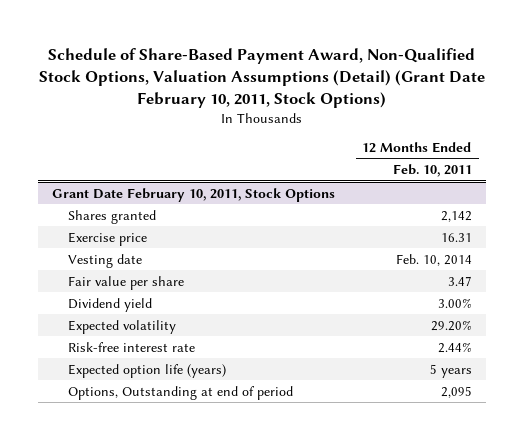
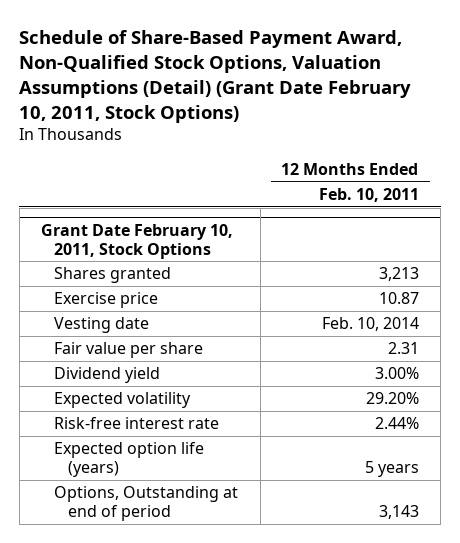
[440,210,472,222] 2,142 -> [378,267,419,282] 3,213
[440,232,472,242] 16.31 -> [378,292,419,305] 10.87
[447,275,472,286] 3.47 -> [387,342,419,355] 2.31
[440,385,472,398] 2,095 -> [378,505,419,520] 3,143

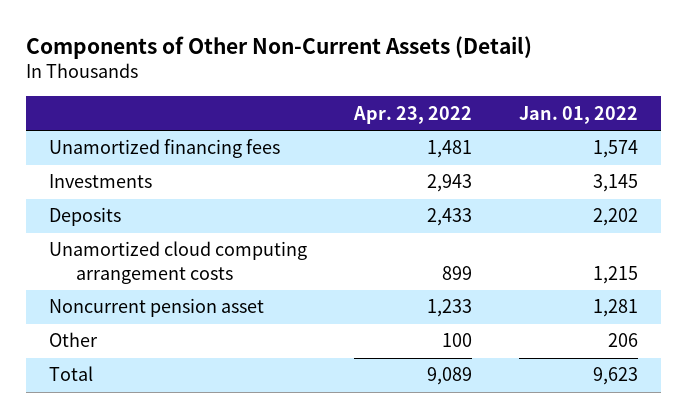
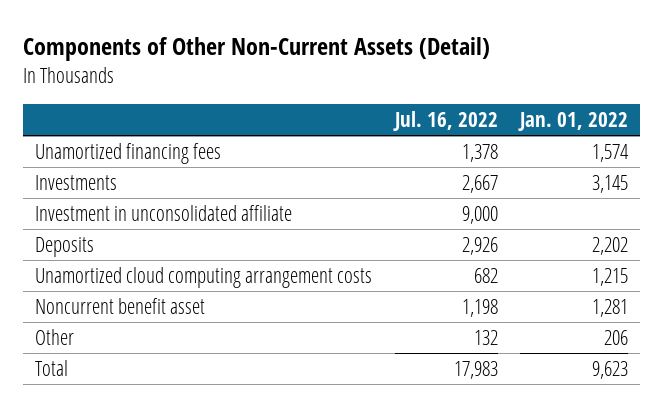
[352,105,472,124] Apr. 23, 2022 -> none
none -> [392,110,498,131] Jul. 16, 2022
none -> [34,205,292,222] Investment in unconsolidated affiliate
[49,298,265,318] Noncurrent pension asset -> [34,298,205,315] Noncurrent benefit asset

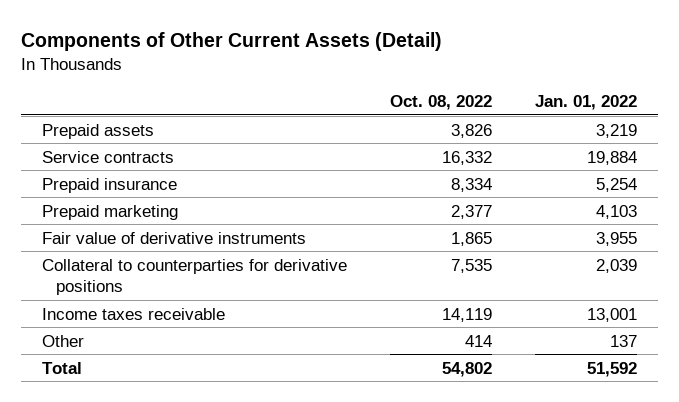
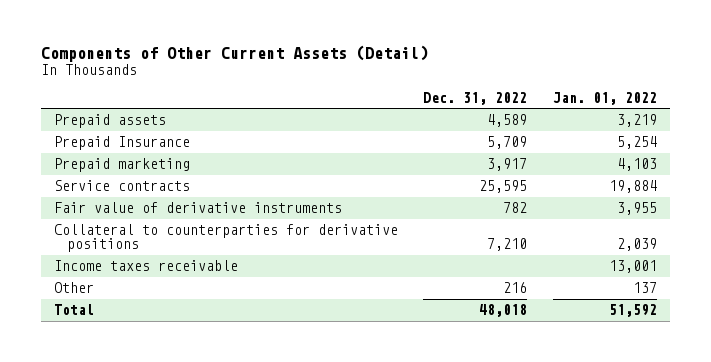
[389,94,492,110] Oct. 08, 2022 -> none
none -> [423,91,528,105] Dec. 31, 2022
[41,177,177,193] Prepaid insurance -> [53,136,190,151] Prepaid Insurance
[41,150,174,163] Service contracts -> [53,180,190,192] Service contracts

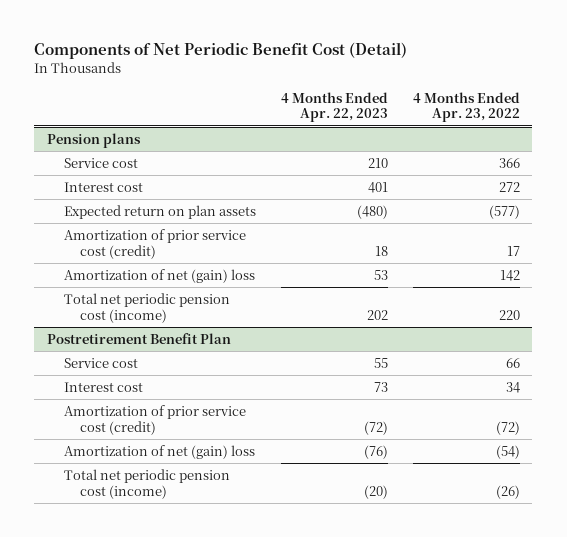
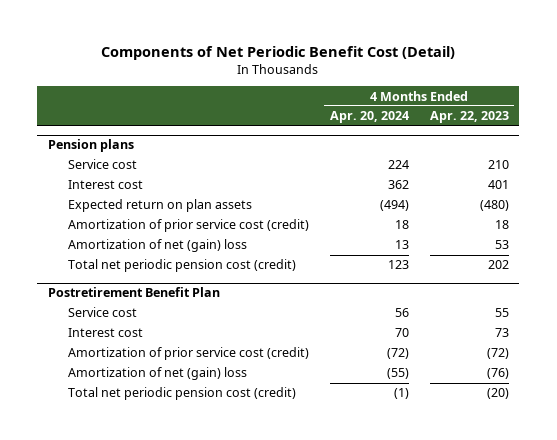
[412,91,520,123] 4 Months Ended Apr. 23, 2022 -> none
none -> [329,111,409,124] Apr. 20, 2024
[63,292,230,323] Total net periodic pension cost (income) -> [67,259,296,273] Total net periodic pension cost (credit)
[63,468,230,499] Total net periodic pension cost (income) -> [67,387,296,401] Total net periodic pension cost (credit)

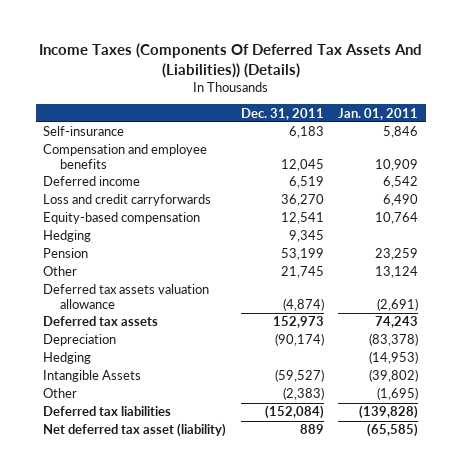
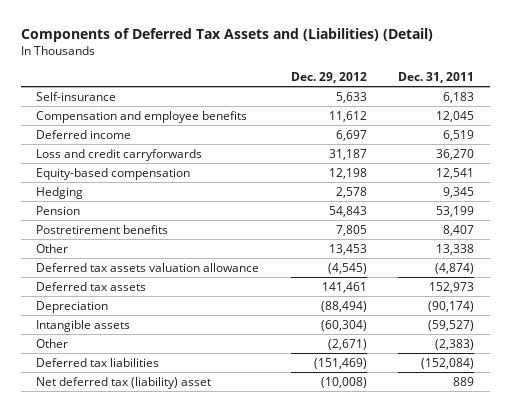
[38,43,422,78] Income Taxes (Components Of Deferred Tax Assets And (Liabilities)) (Details) -> [20,27,433,42] Components of Deferred Tax Assets and (Liabilities) (Detail)
[338,107,419,120] Jan. 01, 2011 -> none
none -> [290,71,367,83] Dec. 29, 2012
none -> [36,224,169,234] Postretirement benefits
[280,266,324,279] 21,745 -> [436,243,475,255] 13,338
[43,352,92,365] Hedging -> none
[43,370,142,383] Intangible Assets -> [36,319,131,332] Intangible assets
[43,423,227,438] Net deferred tax asset (liability) -> [36,376,212,389] Net deferred tax (liability) asset

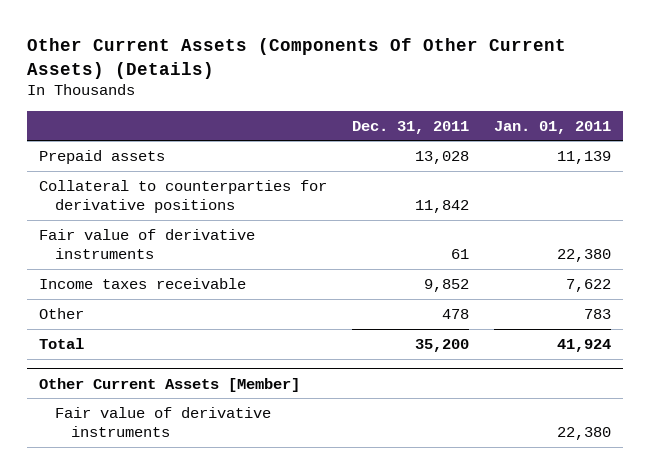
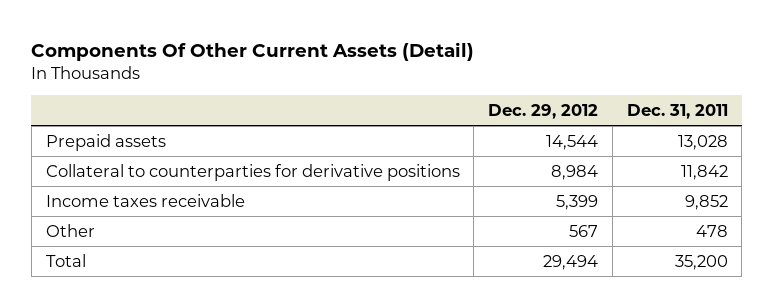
[27,37,567,79] Other Current Assets (Components Of Other Current Assets) (Details) -> [31,41,475,61] Components Of Other Current Assets (Detail)
[493,120,611,134] Jan. 01, 2011 -> none
none -> [488,103,599,119] Dec. 29, 2012
[39,228,256,260] Fair value of derivative instruments -> none
[39,377,301,392] Other Current Assets [Member] -> none
[55,406,272,438] Fair value of derivative instruments -> none

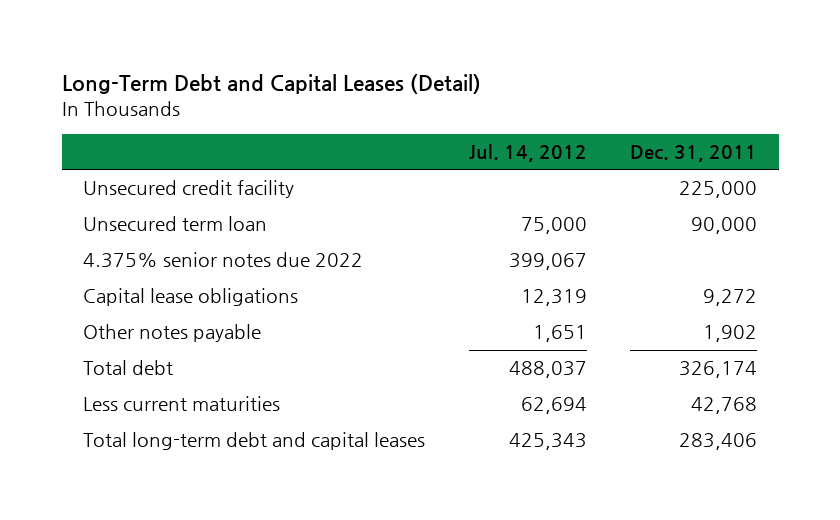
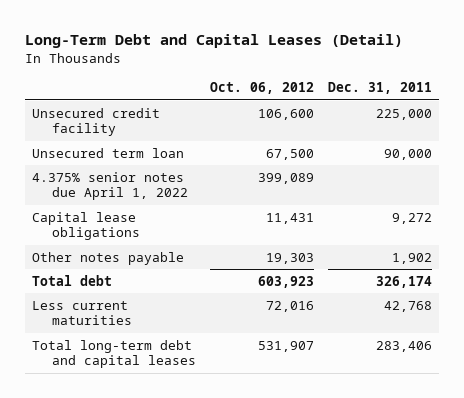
[468,144,587,163] Jul. 14, 2012 -> none
none -> [210,82,315,95] Oct. 06, 2012
[83,252,364,269] 4.375% senior notes due 2022 -> [32,171,188,201] 4.375% senior notes due April 1, 2022

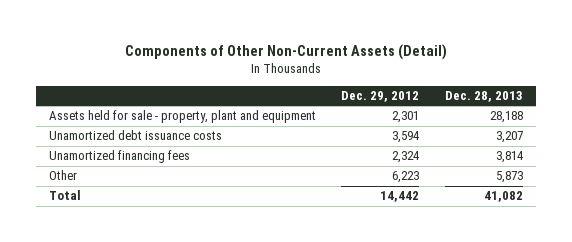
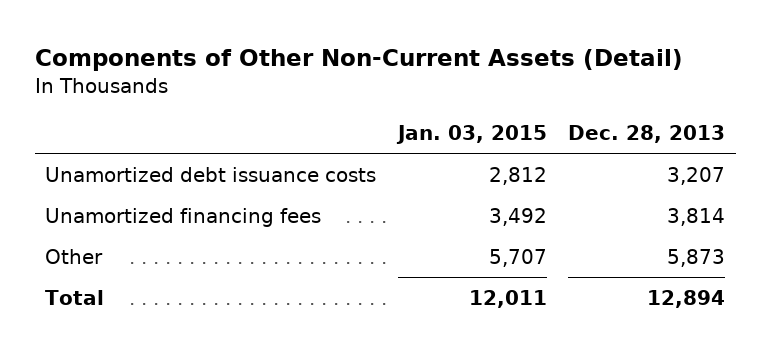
[341,90,420,102] Dec. 29, 2012 -> none
none -> [395,125,547,145] Jan. 03, 2015
[48,110,316,124] Assets held for sale - property, plant and equipment -> none
[484,191,524,203] 41,082 -> [647,289,726,308] 12,894

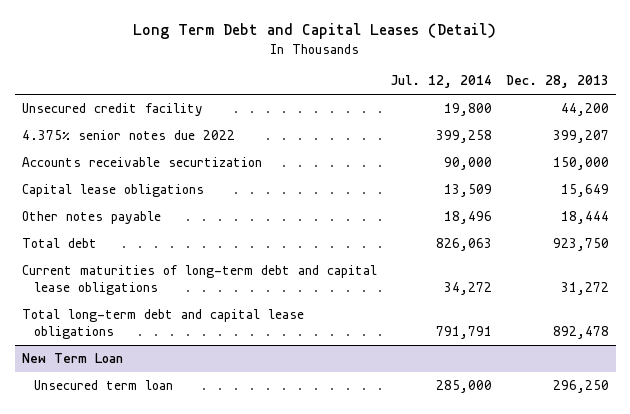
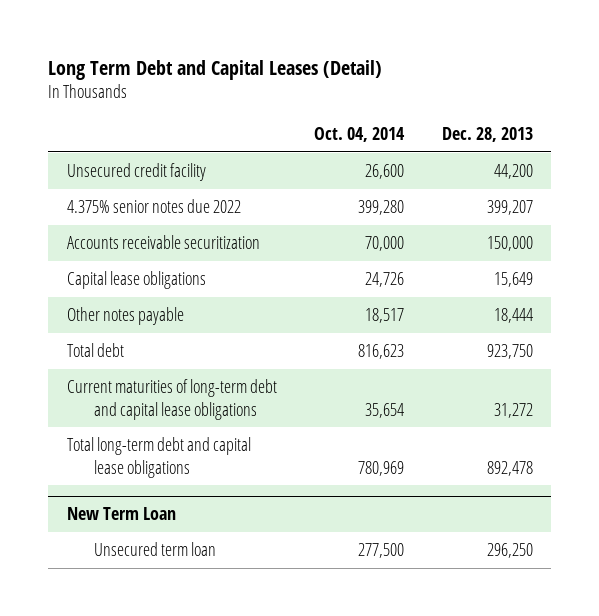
[390,75,492,89] Jul. 12, 2014 -> none
none -> [314,126,406,142] Oct. 04, 2014
[21,157,262,168] Accounts receivable securtization -> [66,235,260,250] Accounts receivable securitization

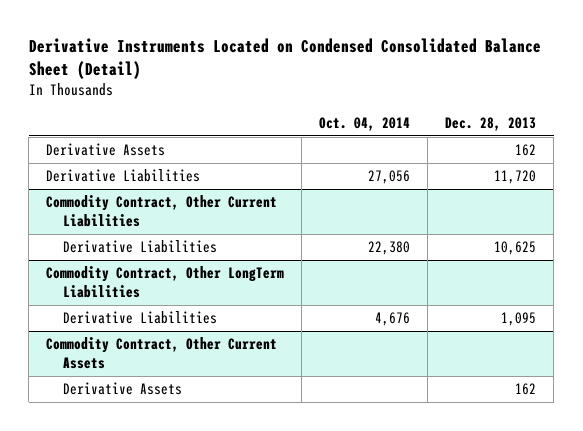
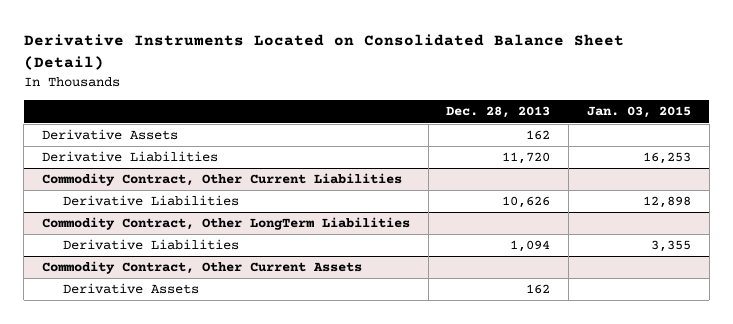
[28,37,541,79] Derivative Instruments Located on Condensed Consolidated Balance Sheet (Detail) -> [23,34,624,71] Derivative Instruments Located on Consolidated Balance Sheet (Detail)
[319,117,411,132] Oct. 04, 2014 -> none
none -> [586,106,691,119] Jan. 03, 2015
[494,241,537,256] 10,625 -> [502,196,551,209] 10,626
[501,312,537,327] 1,095 -> [510,240,551,253] 1,094

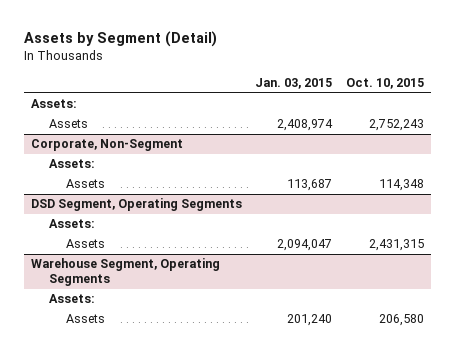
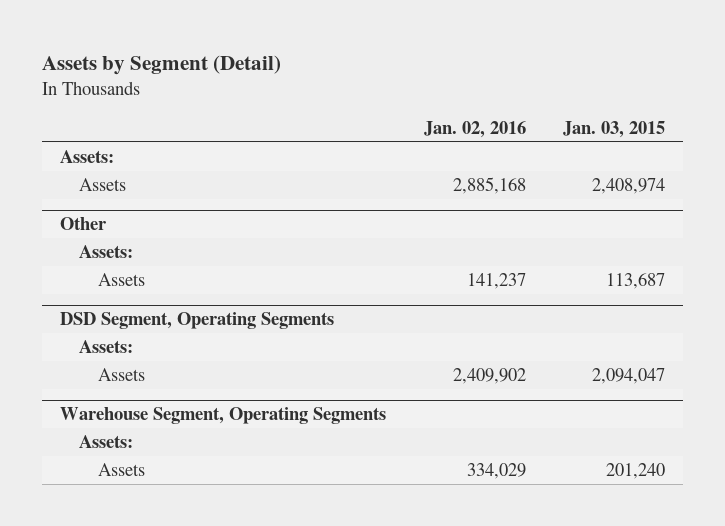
[345,78,424,90] Oct. 10, 2015 -> none
none -> [423,120,526,138] Jan. 02, 2016
[30,139,183,152] Corporate, Non-Segment -> [60,217,108,231] Other

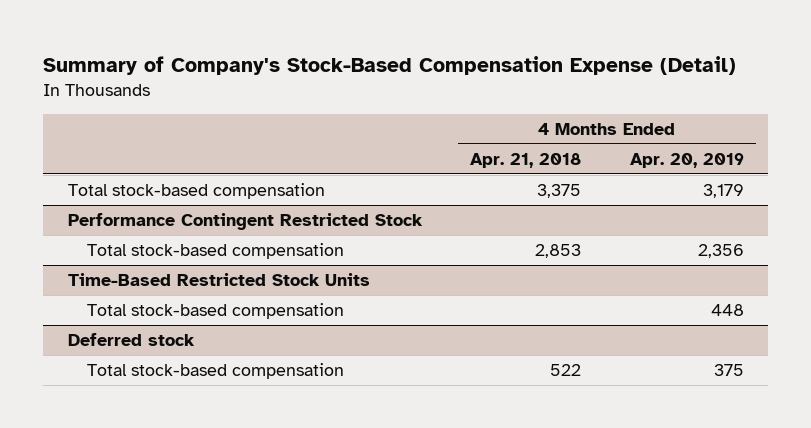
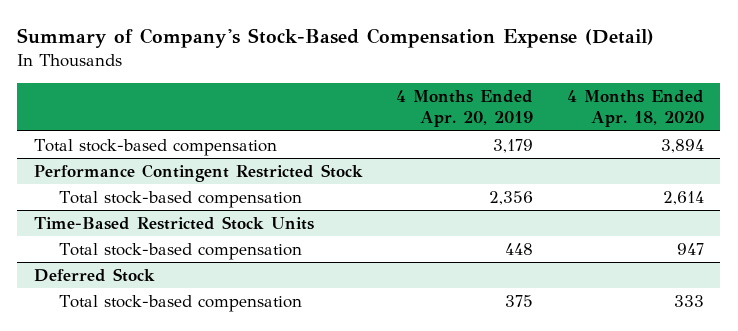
[470,152,582,168] Apr. 21, 2018 -> none
none -> [566,89,704,128] 4 Months Ended Apr. 18, 2020
[67,332,195,346] Deferred stock -> [33,267,155,282] Deferred Stock

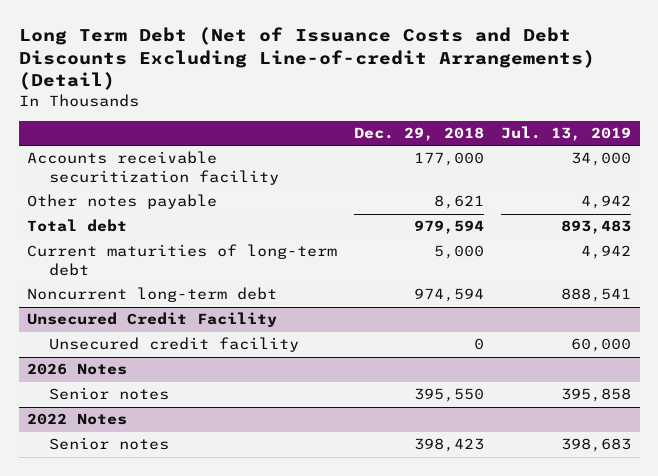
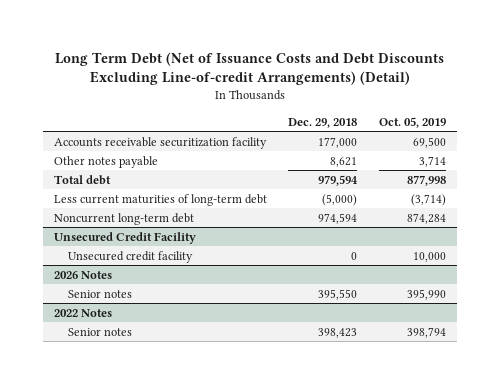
[501,126,632,142] Jul. 13, 2019 -> none
none -> [378,116,446,128] Oct. 05, 2019
[27,244,338,277] Current maturities of long-term debt -> [53,193,267,206] Less current maturities of long-term debt
[434,245,485,260] 5,000 -> [322,193,358,206] (5,000)

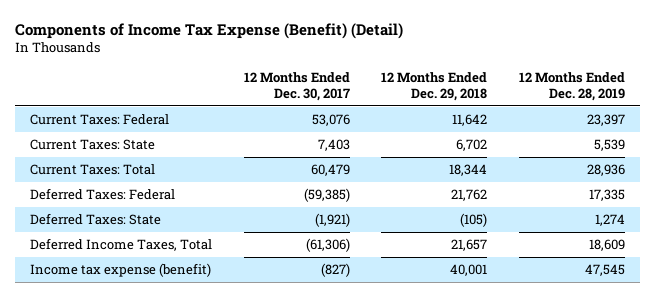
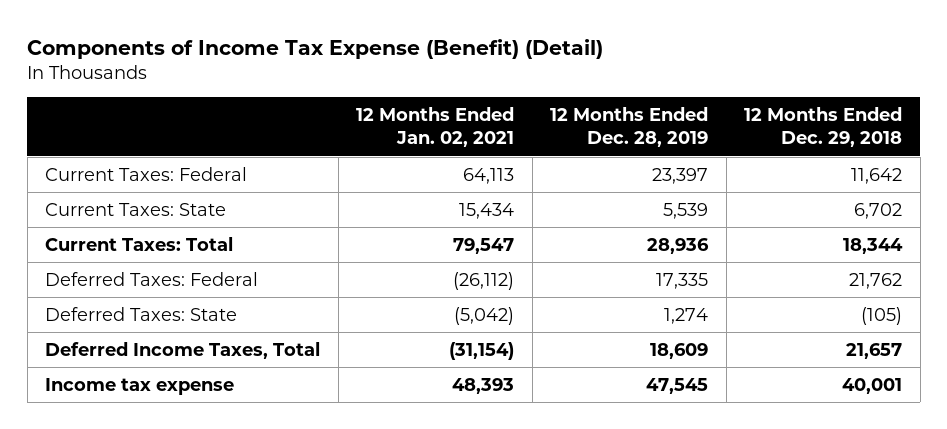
[243,71,350,101] 12 Months Ended Dec. 30, 2017 -> none
none -> [356,107,515,148] 12 Months Ended Jan. 02, 2021
[30,263,212,278] Income tax expense (benefit) -> [45,377,235,395] Income tax expense

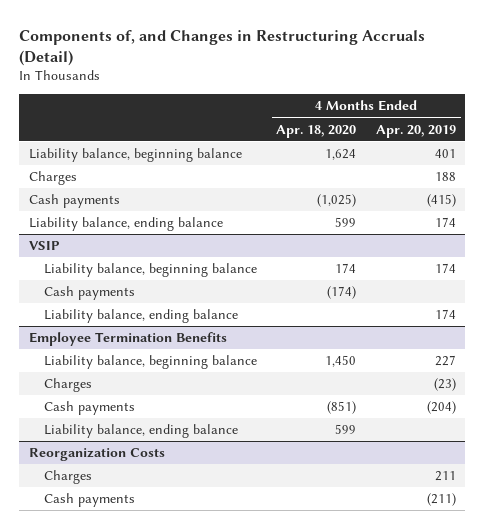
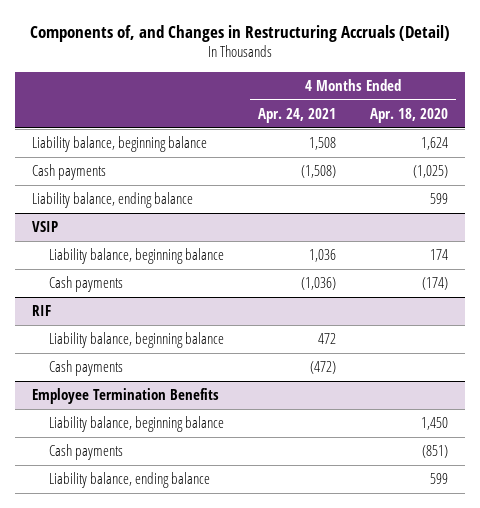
[375,124,456,138] Apr. 20, 2019 -> none
none -> [258,108,337,124] Apr. 24, 2021
[28,171,77,186] Charges -> none
none -> [32,305,52,317] RIF
[44,309,239,324] Liability balance, ending balance -> [49,332,225,349] Liability balance, beginning balance
none -> [49,360,124,377] Cash payments
[44,378,93,393] Charges -> none
[28,448,165,462] Reorganization Costs -> none
[44,470,93,485] Charges -> none
[44,493,136,508] Cash payments -> none

